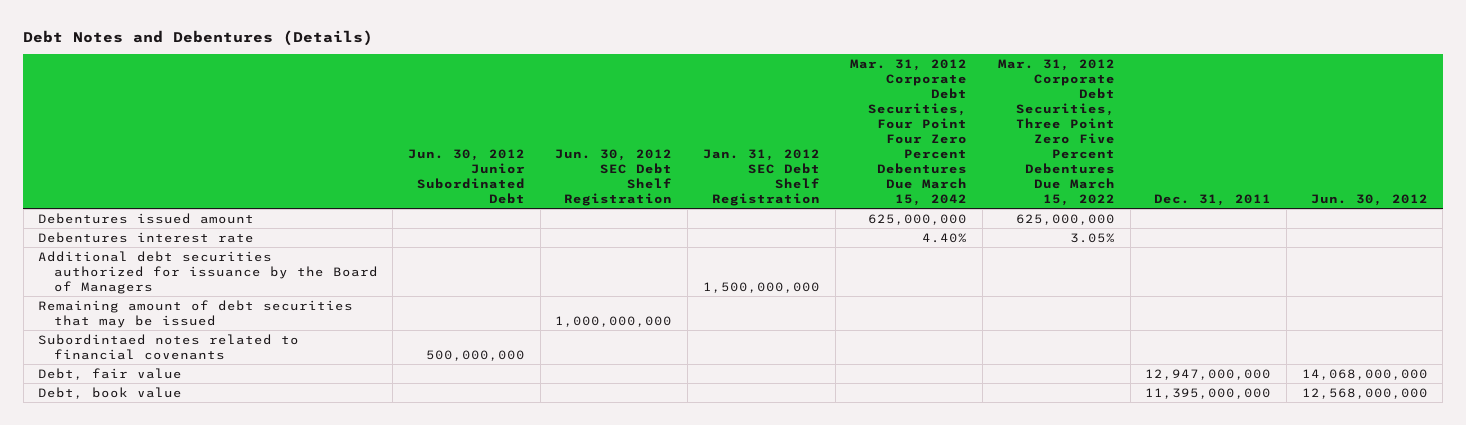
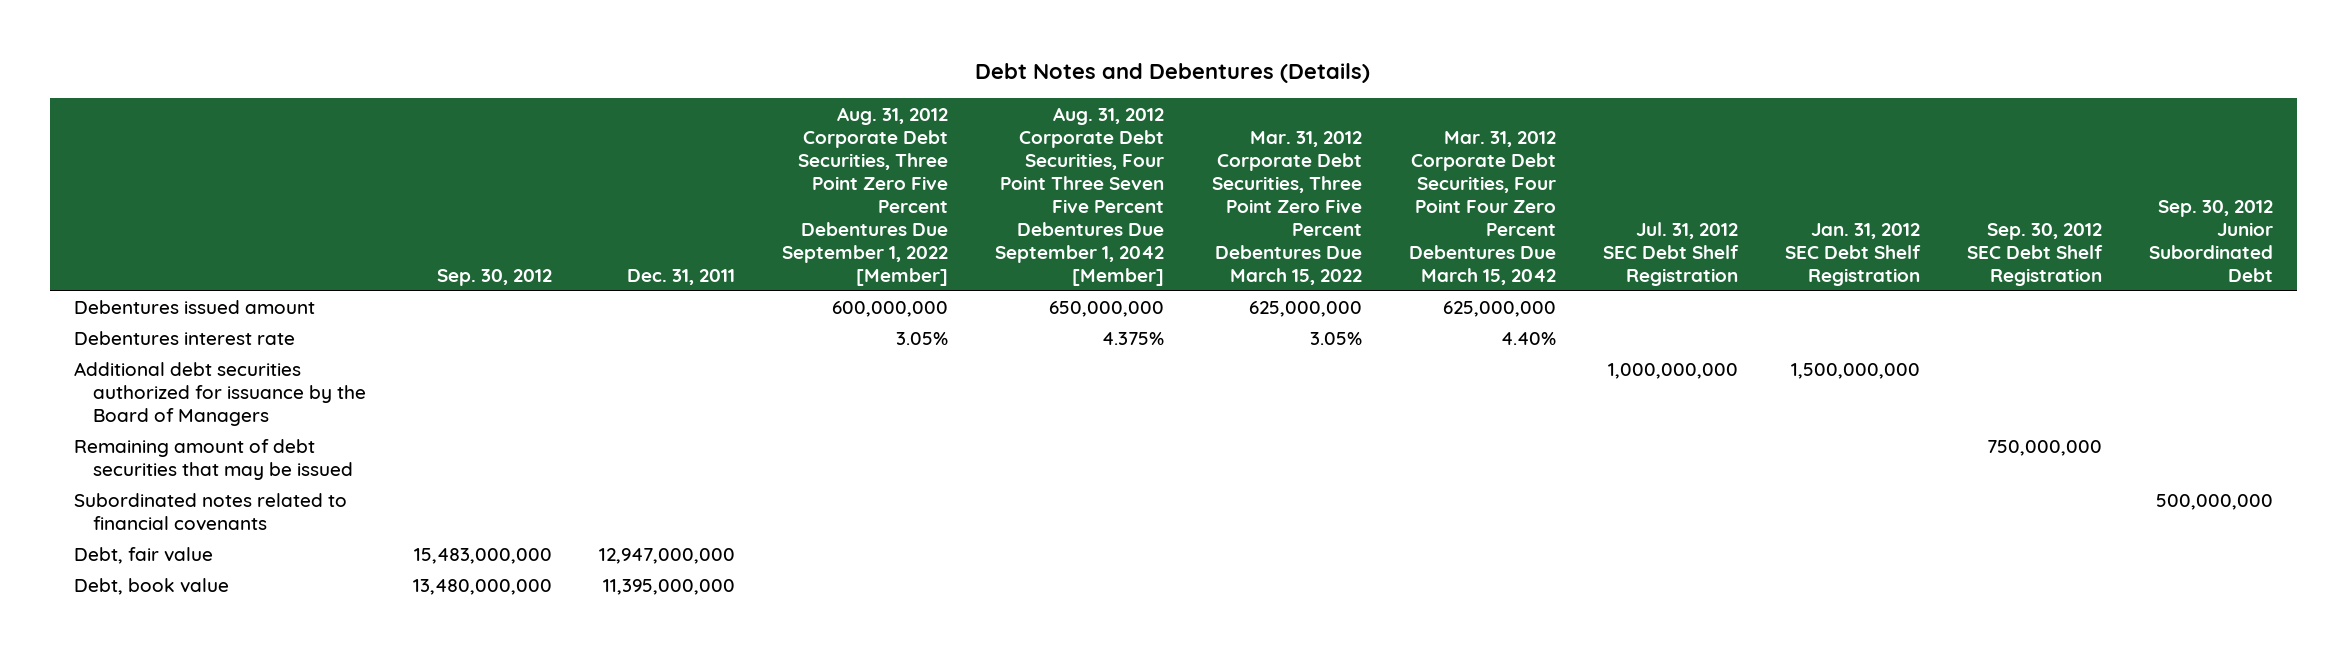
[407,148,525,204] Jun. 30, 2012 Junior Subordinated Debt -> none
[555,148,673,206] Jun. 30, 2012 SEC Debt Shelf Registration -> none
[1310,193,1428,206] Jun. 30, 2012 -> none
none -> [437,268,553,286] Sep. 30, 2012
none -> [782,106,949,286] Aug. 31, 2012 Corporate Debt Securities, Three Point Zero Five Percent Debentures Due September 1, 2022 [Member]
none -> [995,106,1165,286] Aug. 31, 2012 Corporate Debt Securities, Four Point Three Seven Five Percent Debentures Due September 1, 2042 [Member]
none -> [1602,221,1739,286] Jul. 31, 2012 SEC Debt Shelf Registration
none -> [1967,222,2104,286] Sep. 30, 2012 SEC Debt Shelf Registration
none -> [2149,199,2274,282] Sep. 30, 2012 Junior Subordinated Debt
[38,333,300,360] Subordintaed notes related to financial covenants -> [73,493,347,532] Subordinated notes related to financial covenants

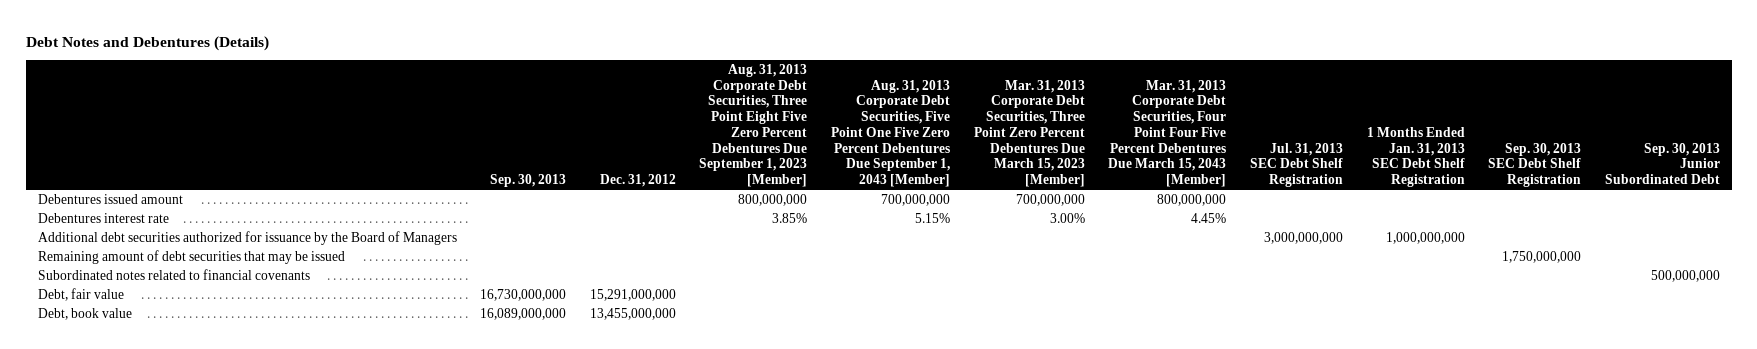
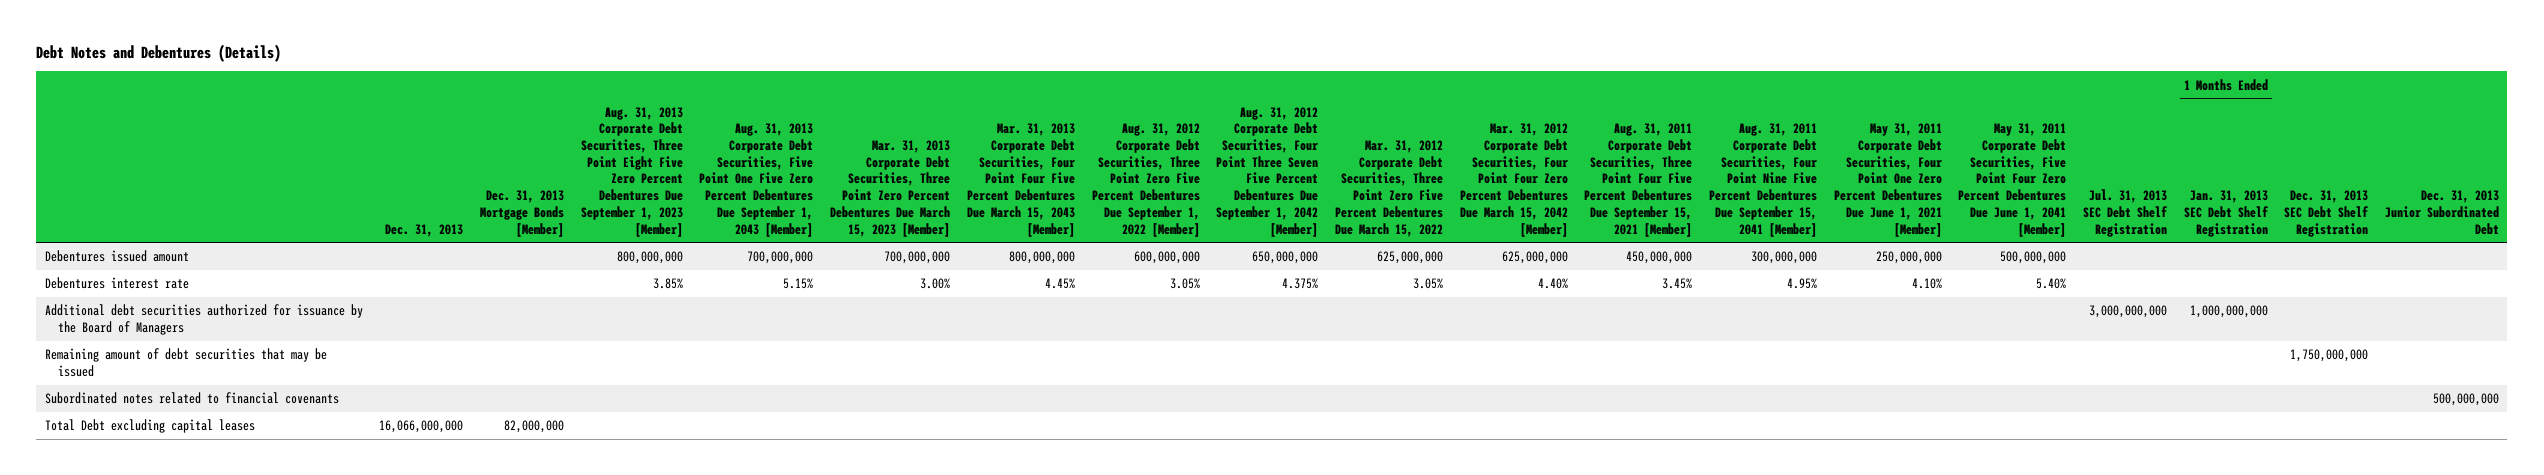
[490,173,567,187] Sep. 30, 2013 -> none
[599,173,676,187] Dec. 31, 2012 -> none
[1488,142,1582,187] Sep. 30, 2013 SEC Debt Shelf Registration -> none
[1604,142,1720,184] Sep. 30, 2013 Junior Subordinated Debt -> none
none -> [385,223,464,237] Dec. 31, 2013
none -> [480,190,565,237] Dec. 31, 2013 Mortgage Bonds [Member]
none -> [1091,123,1200,237] Aug. 31, 2012 Corporate Debt Securities, Three Point Zero Five Percent Debentures Due September 1, 2022 [Member]
none -> [1216,106,1319,237] Aug. 31, 2012 Corporate Debt Securities, Four Point Three Seven Five Percent Debentures Due September 1, 2042 [Member]
none -> [1334,140,1443,237] Mar. 31, 2012 Corporate Debt Securities, Three Point Zero Five Percent Debentures Due March 15, 2022
none -> [1459,123,1568,237] Mar. 31, 2012 Corporate Debt Securities, Four Point Four Zero Percent Debentures Due March 15, 2042 [Member]
none -> [1584,123,1693,237] Aug. 31, 2011 Corporate Debt Securities, Three Point Four Five Percent Debentures Due September 15, 2021 [Member]
none -> [1708,123,1817,237] Aug. 31, 2011 Corporate Debt Securities, Four Point Nine Five Percent Debentures Due September 15, 2041 [Member]
none -> [1833,123,1942,237] May 31, 2011 Corporate Debt Securities, Four Point One Zero Percent Debentures Due June 1, 2021 [Member]
none -> [1958,123,2067,237] May 31, 2011 Corporate Debt Securities, Five Point Four Zero Percent Debentures Due June 1, 2041 [Member]
none -> [2284,190,2370,237] Dec. 31, 2013 SEC Debt Shelf Registration
none -> [2385,190,2500,235] Dec. 31, 2013 Junior Subordinated Debt
[37,287,124,301] Debt, fair value -> none
[37,307,132,320] Debt, book value -> [44,419,255,434] Total Debt excluding capital leases

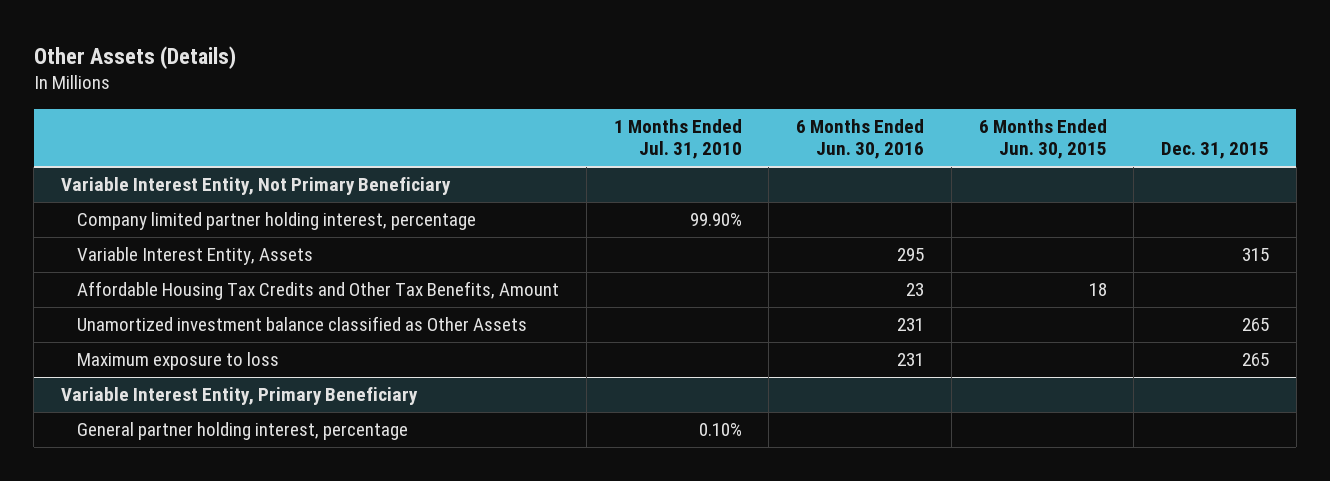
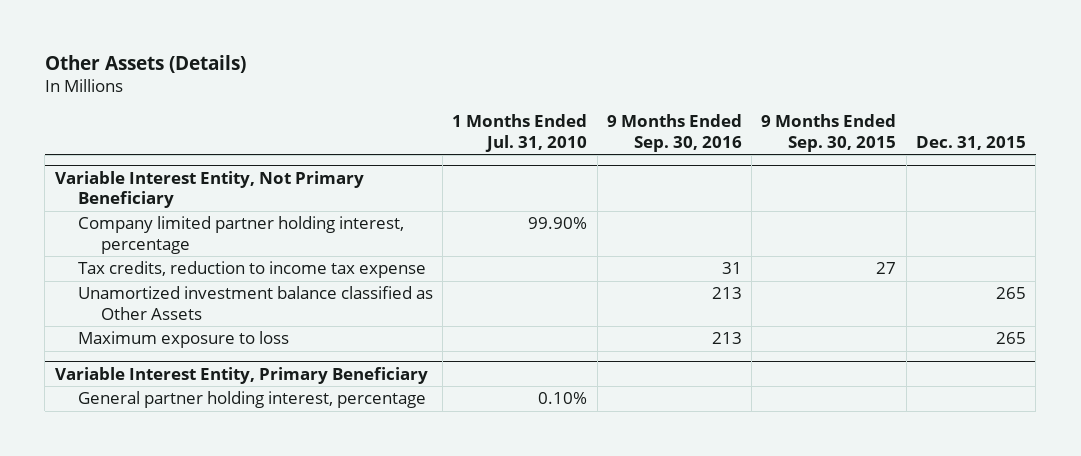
[796,118,925,160] 6 Months Ended Jun. 30, 2016 -> none
[978,118,1107,160] 6 Months Ended Jun. 30, 2015 -> none
none -> [606,114,742,152] 9 Months Ended Sep. 30, 2016
none -> [761,114,897,152] 9 Months Ended Sep. 30, 2015
[77,247,314,266] Variable Interest Entity, Assets -> none
[77,281,560,301] Affordable Housing Tax Credits and Other Tax Benefits, Amount -> [77,261,426,279] Tax credits, reduction to income tax expense

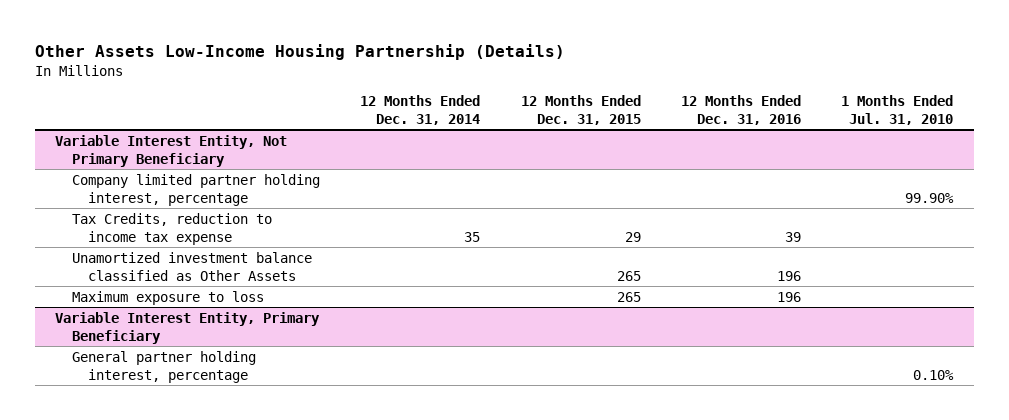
[44,55,246,74] Other Assets (Details) -> [35,44,566,61] Other Assets Low-Income Housing Partnership (Details)
[606,114,742,152] 9 Months Ended Sep. 30, 2016 -> none
[761,114,897,152] 9 Months Ended Sep. 30, 2015 -> none
[915,135,1026,150] Dec. 31, 2015 -> none
none -> [360,95,481,125] 12 Months Ended Dec. 31, 2014
none -> [520,95,641,125] 12 Months Ended Dec. 31, 2015
none -> [681,95,802,125] 12 Months Ended Dec. 31, 2016
[77,261,426,279] Tax credits, reduction to income tax expense -> [71,212,272,245] Tax Credits, reduction to income tax expense

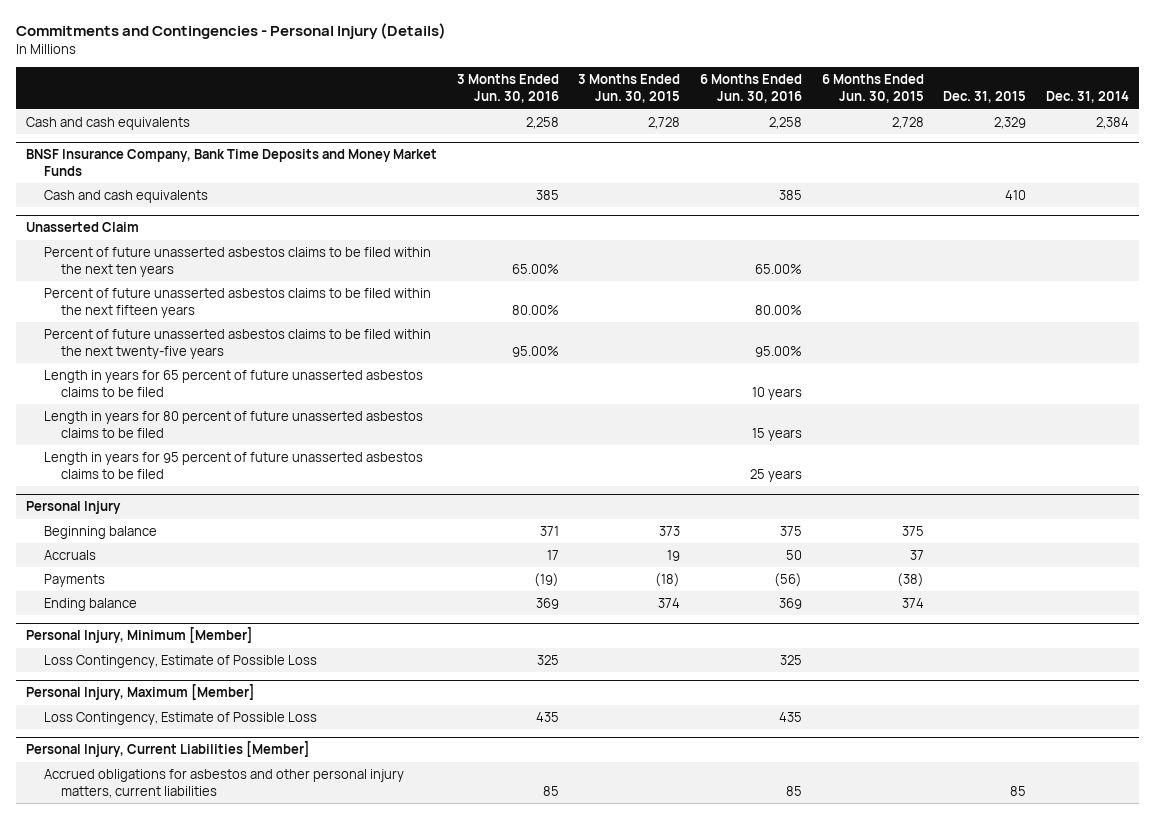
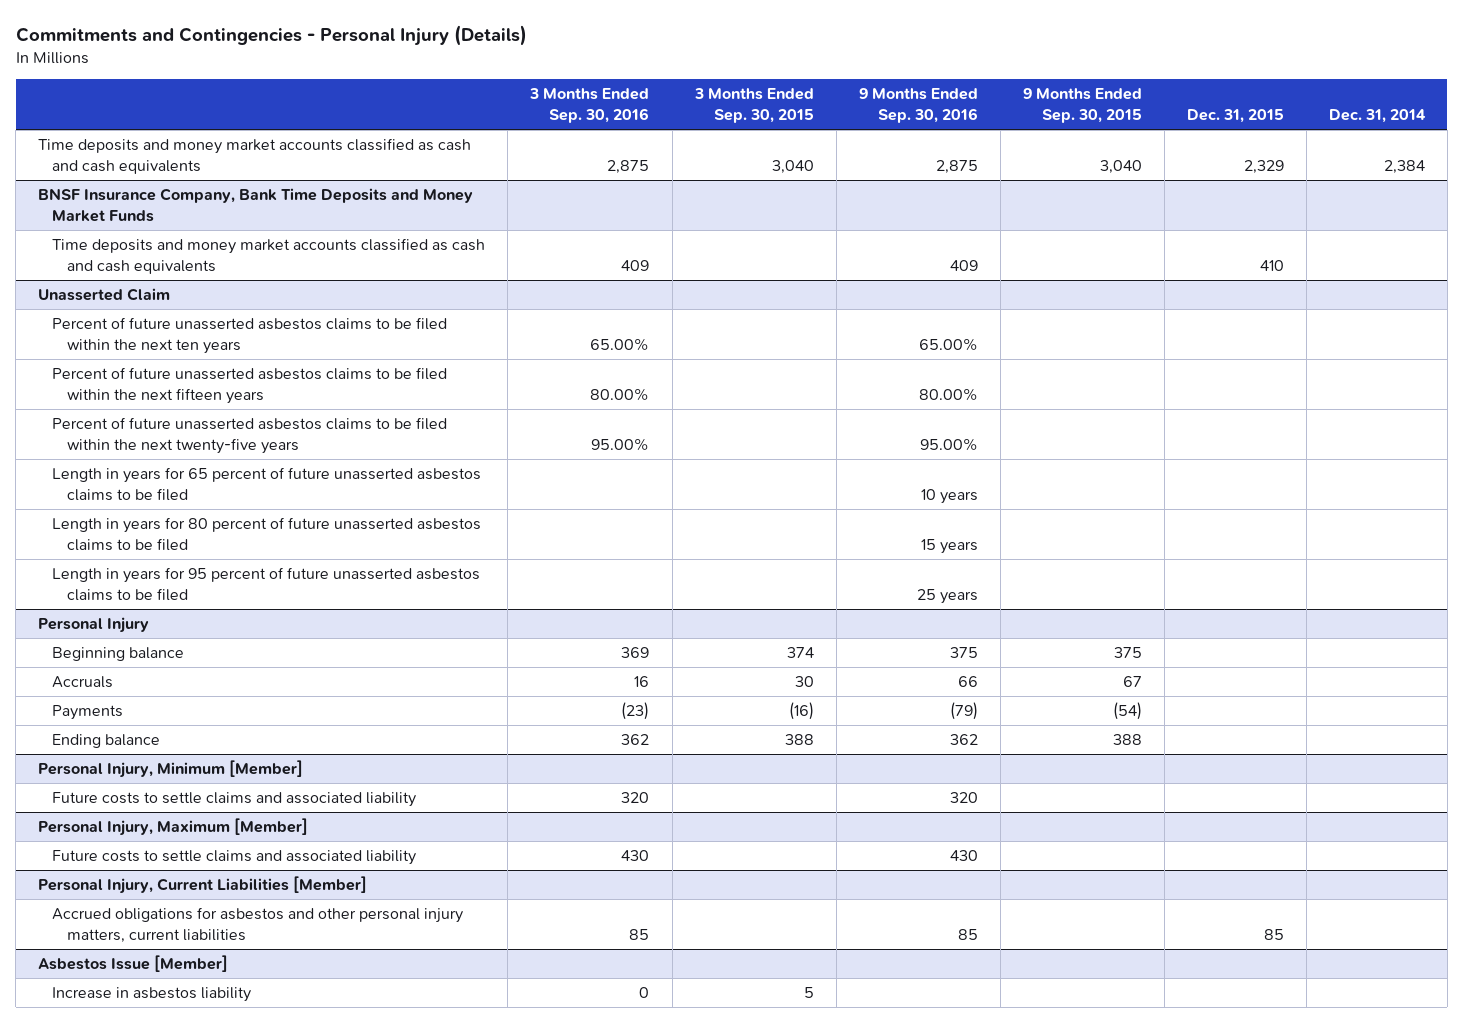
[456,74,559,104] 3 Months Ended Jun. 30, 2016 -> none
[578,74,681,104] 3 Months Ended Jun. 30, 2015 -> none
[699,74,802,104] 6 Months Ended Jun. 30, 2016 -> none
[821,74,924,104] 6 Months Ended Jun. 30, 2015 -> none
none -> [529,88,650,123] 3 Months Ended Sep. 30, 2016
none -> [693,88,814,123] 3 Months Ended Sep. 30, 2015
none -> [858,88,978,123] 9 Months Ended Sep. 30, 2016
none -> [1022,88,1142,123] 9 Months Ended Sep. 30, 2015
[25,116,190,130] Cash and cash equivalents -> [38,138,472,174] Time deposits and money market accounts classified as cash and cash equivalents
[43,189,208,203] Cash and cash equivalents -> [52,238,486,274] Time deposits and money market accounts classified as cash and cash equivalents
[43,654,317,668] Loss Contingency, Estimate of Possible Loss -> [52,792,417,808] Future costs to settle claims and associated liability
[43,711,317,725] Loss Contingency, Estimate of Possible Loss -> [52,850,417,866] Future costs to settle claims and associated liability
none -> [38,955,229,973] Asbestos Issue [Member]
none -> [52,987,252,1003] Increase in asbestos liability

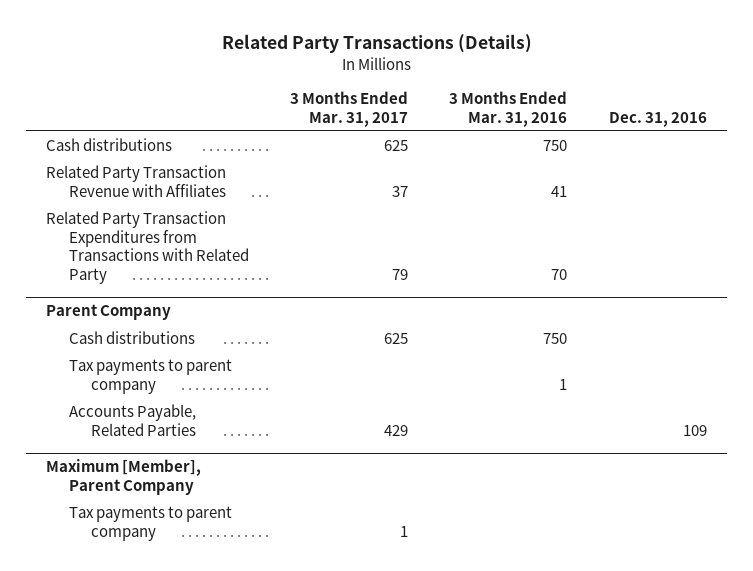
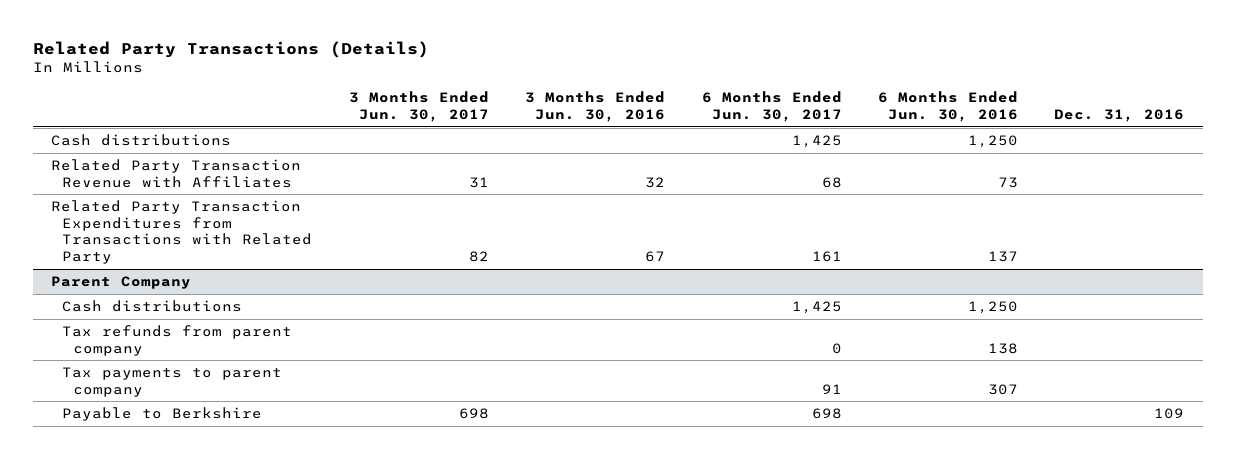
[290,90,409,127] 3 Months Ended Mar. 31, 2017 -> none
[449,90,568,127] 3 Months Ended Mar. 31, 2016 -> none
none -> [348,91,489,122] 3 Months Ended Jun. 30, 2017
none -> [525,91,666,122] 3 Months Ended Jun. 30, 2016
none -> [701,91,842,122] 6 Months Ended Jun. 30, 2017
none -> [877,91,1018,122] 6 Months Ended Jun. 30, 2016
none -> [62,325,293,356] Tax refunds from parent company
[46,459,202,496] Maximum [Member], Parent Company -> none
[68,506,232,541] Tax payments to parent company -> none
[68,404,197,436] Accounts Payable, Related Parties -> [62,407,263,422] Payable to Berkshire

